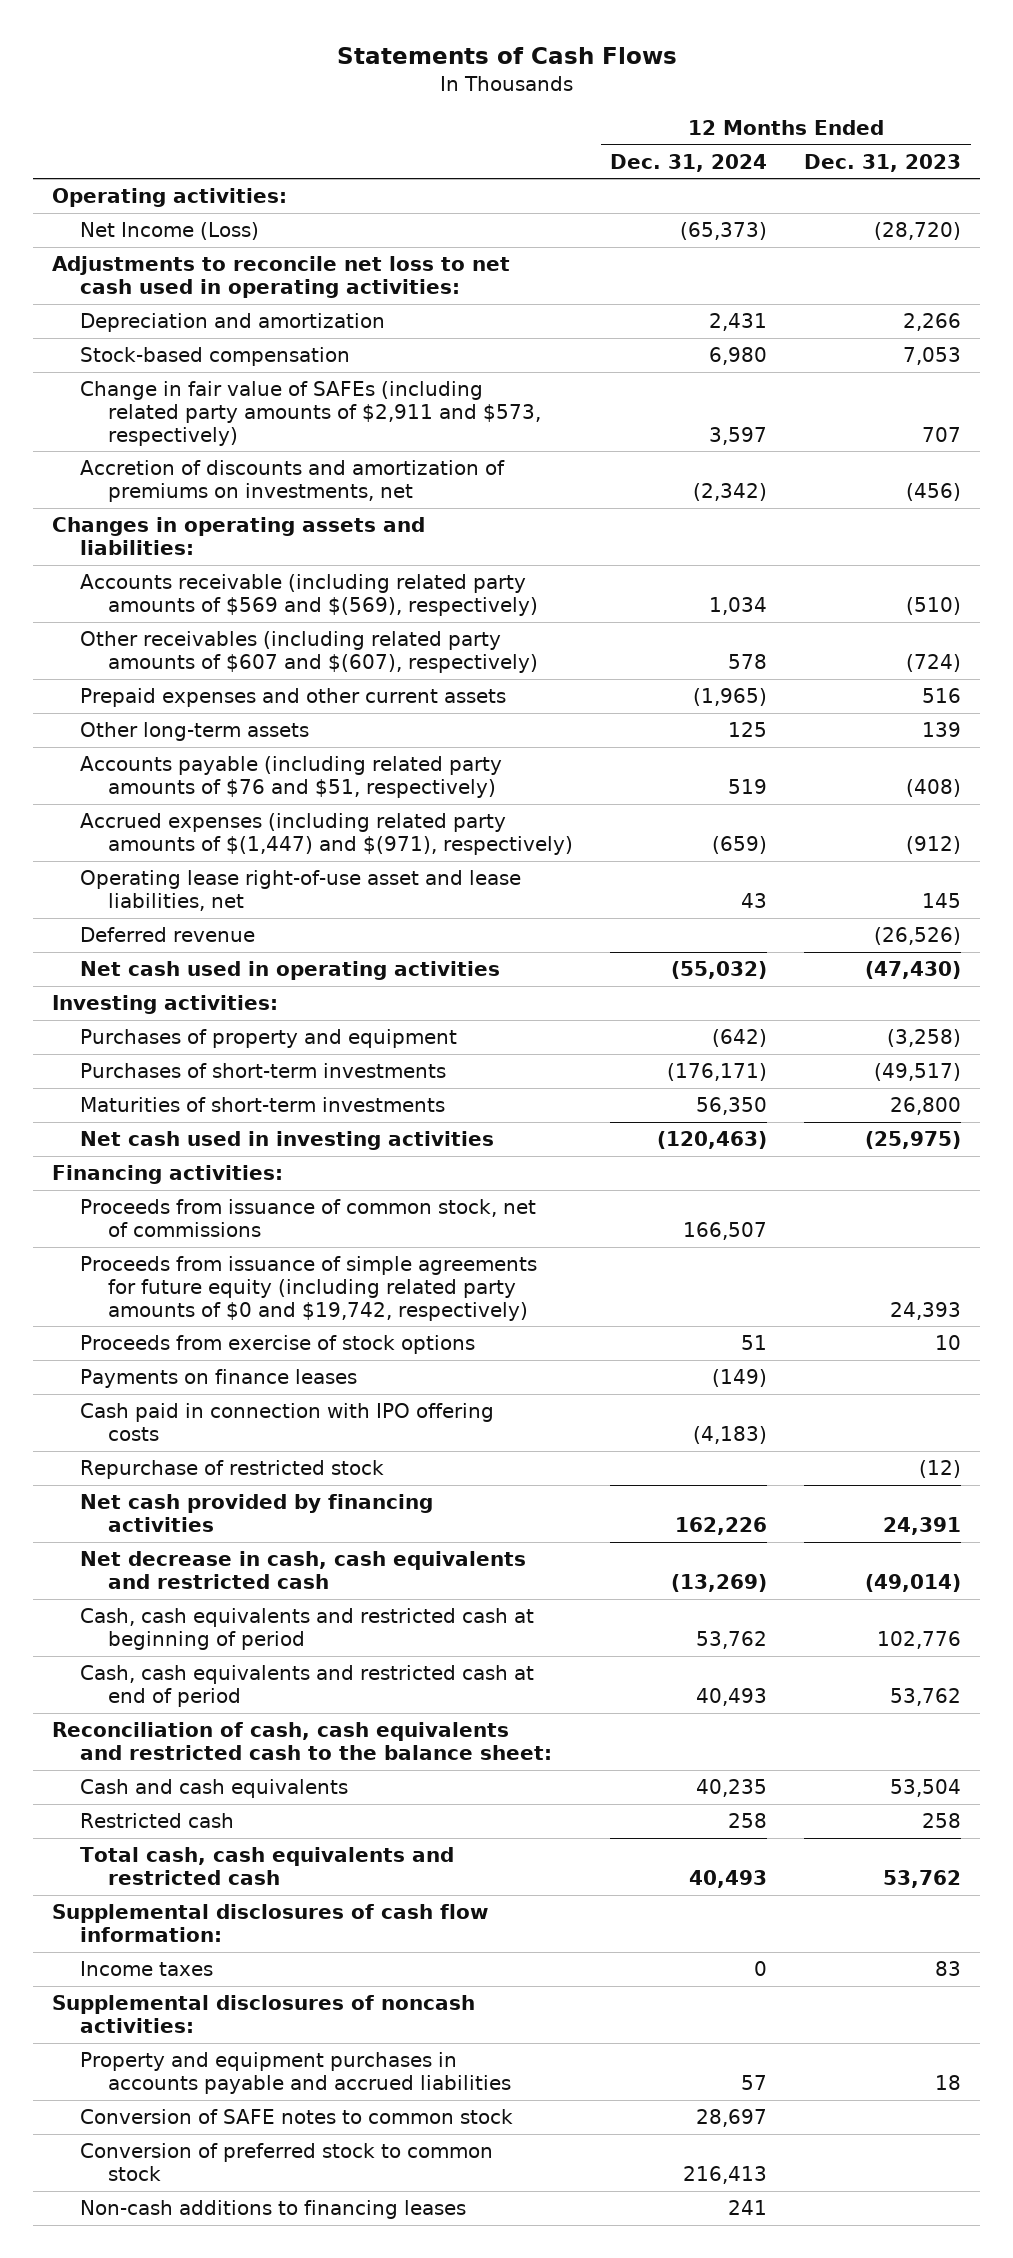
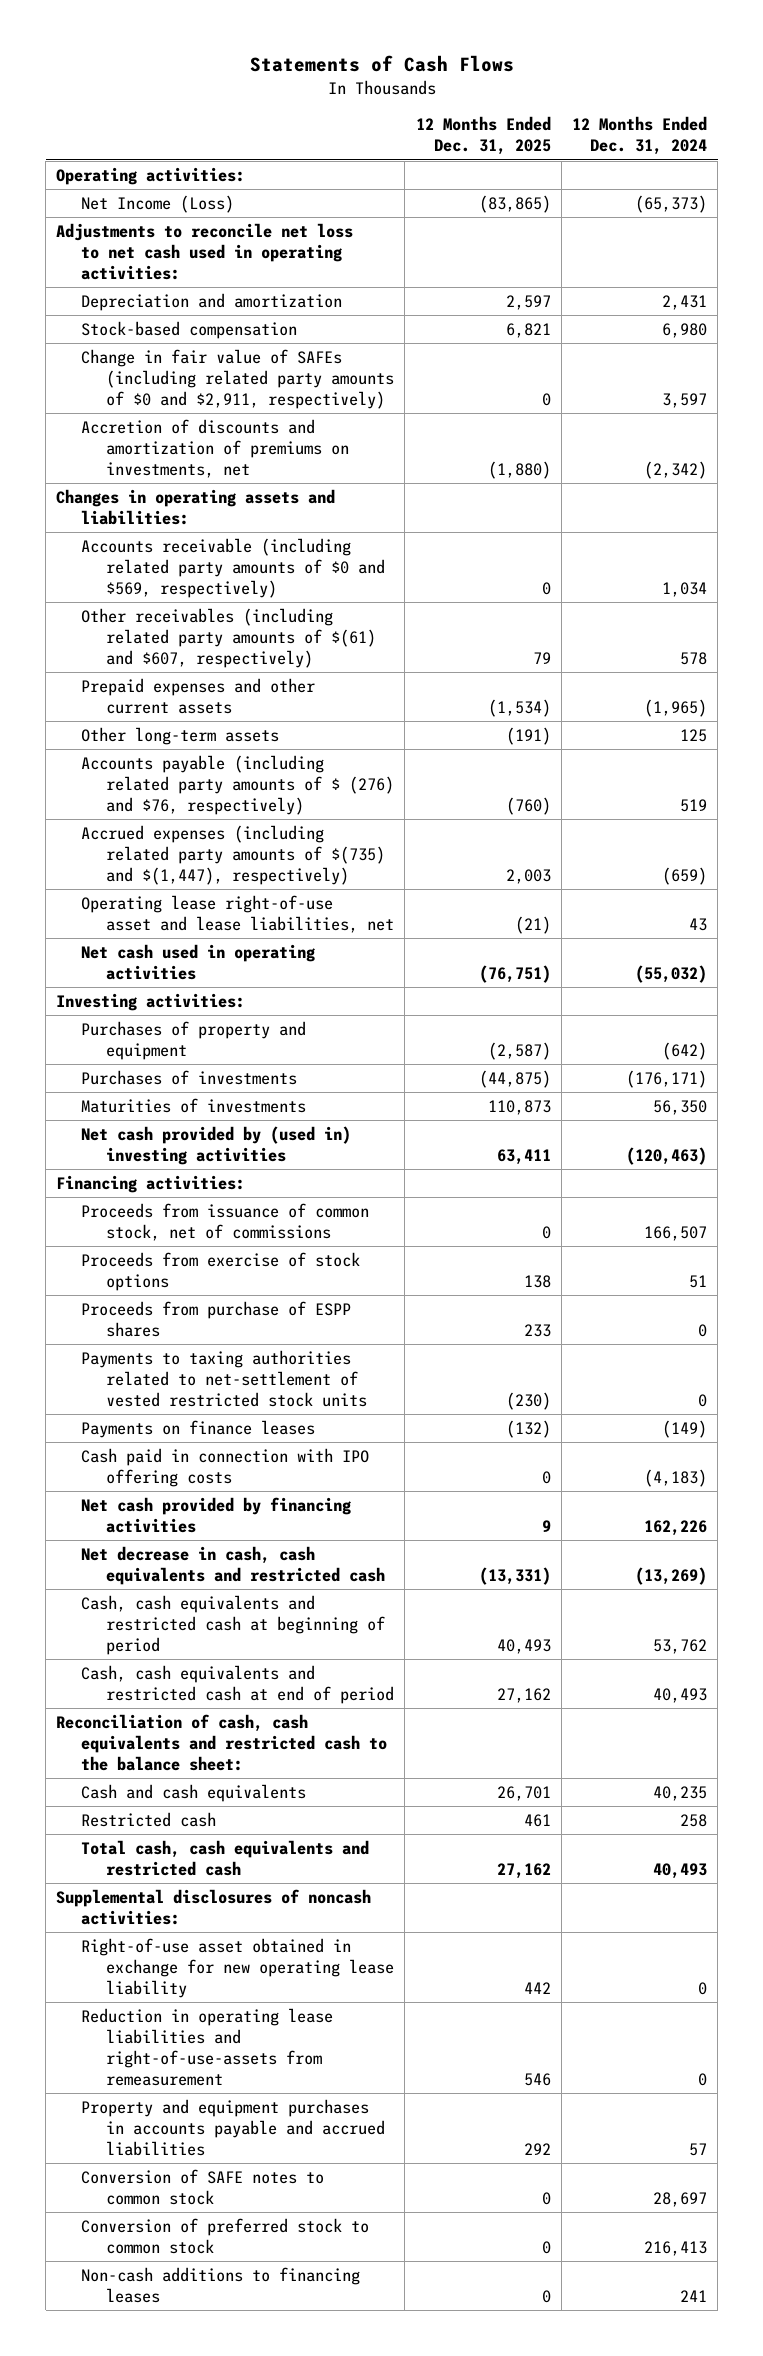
[804,153,962,172] Dec. 31, 2023 -> none
none -> [415,116,551,156] 12 Months Ended Dec. 31, 2025
[79,381,541,446] Change in fair value of SAFEs (including related party amounts of $2,911 and $573, respectively) -> [81,349,395,409] Change in fair value of SAFEs (including related party amounts of $0 and $2,911, respectively)
[79,574,538,616] Accounts receivable (including related party amounts of $569 and $(569), respectively) -> [81,538,386,598] Accounts receivable (including related party amounts of $0 and $569, respectively)
[79,631,538,673] Other receivables (including related party amounts of $607 and $(607), respectively) -> [81,608,377,668] Other receivables (including related party amounts of $(61) and $607, respectively)
[79,756,502,798] Accounts payable (including related party amounts of $76 and $51, respectively) -> [81,755,395,815] Accounts payable (including related party amounts of $ (276) and $76, respectively)
[79,813,573,855] Accrued expenses (including related party amounts of $(1,447) and $(971), respectively) -> [81,825,386,885] Accrued expenses (including related party amounts of $(735) and $(1,447), respectively)
[79,927,255,943] Deferred revenue -> none
[79,1063,446,1079] Purchases of short-term investments -> [81,1070,298,1086] Purchases of investments
[79,1097,445,1113] Maturities of short-term investments -> [81,1098,307,1114] Maturities of investments
[79,1131,494,1151] Net cash used in investing activities -> [81,1126,352,1165] Net cash provided by (used in) investing activities
[79,1256,537,1321] Proceeds from issuance of simple agreements for future equity (including related party amounts of $0 and $19,742, respectively) -> none
none -> [81,1301,352,1337] Proceeds from purchase of ESPP shares
none -> [81,1350,368,1407] Payments to taxing authorities related to net-settlement of vested restricted stock units
[79,1460,384,1480] Repurchase of restricted stock -> none
[52,1904,489,1942] Supplemental disclosures of cash flow information: -> none
[79,1961,213,1977] Income taxes -> none
none -> [81,1938,395,1998] Right-of-use asset obtained in exchange for new operating lease liability
none -> [81,2008,334,2086] Reduction in operating lease liabilities and right-of-use-assets from remeasurement

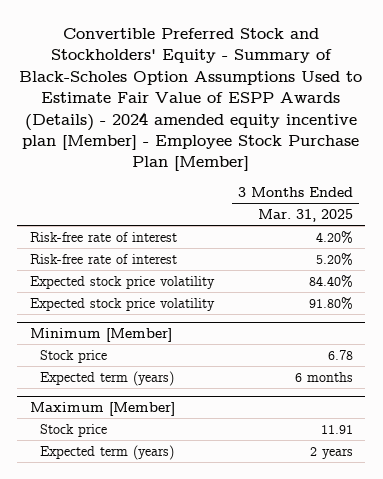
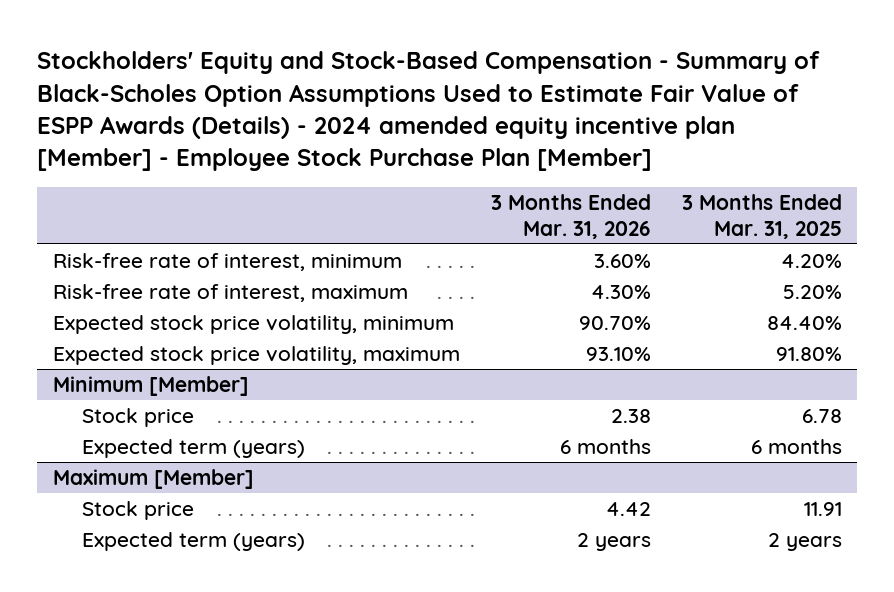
[19,27,363,172] Convertible Preferred Stock and Stockholders' Equity - Summary of Black-Scholes Option Assumptions Used to Estimate Fair Value of ESPP Awards (Details) - 2024 amended equity incentive plan [Member] - Employee Stock Purchase Plan [Member] -> [37,51,821,172] Stockholders' Equity and Stock-Based Compensation - Summary of Black-Scholes Option Assumptions Used to Estimate Fair Value of ESPP Awards (Details) - 2024 amended equity incentive plan [Member] - Employee Stock Purchase Plan [Member]
none -> [490,194,651,239] 3 Months Ended Mar. 31, 2026
[29,231,177,242] Risk-free rate of interest -> [52,252,402,271] Risk-free rate of interest, minimum
[29,253,177,264] Risk-free rate of interest -> [52,283,408,302] Risk-free rate of interest, maximum
[29,275,215,289] Expected stock price volatility -> [52,314,454,334] Expected stock price volatility, minimum
[29,297,215,311] Expected stock price volatility -> [52,345,460,365] Expected stock price volatility, maximum

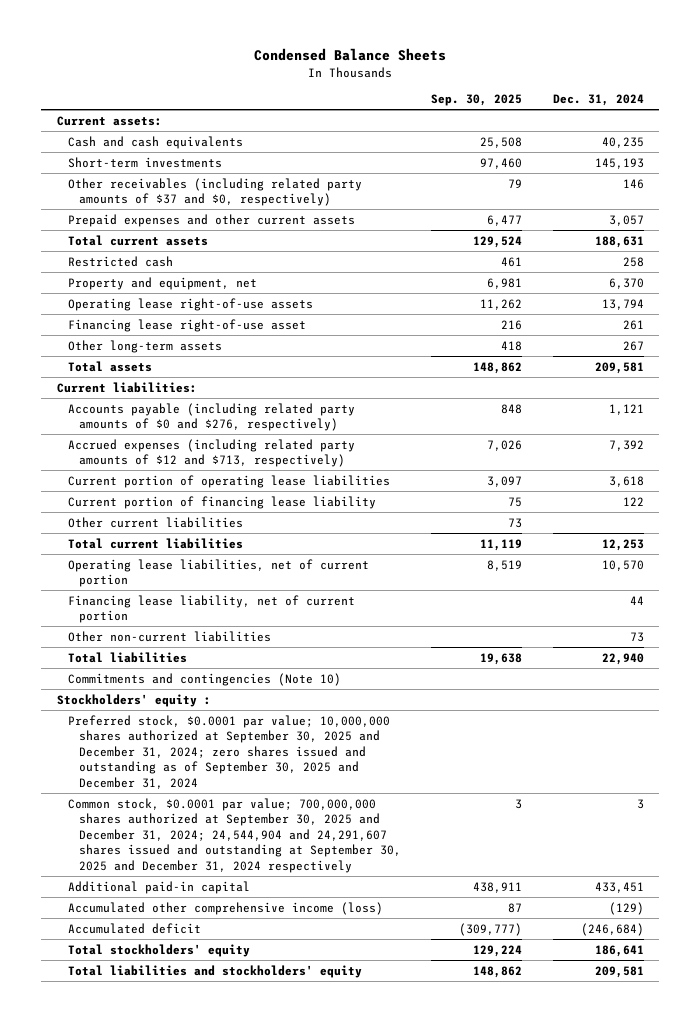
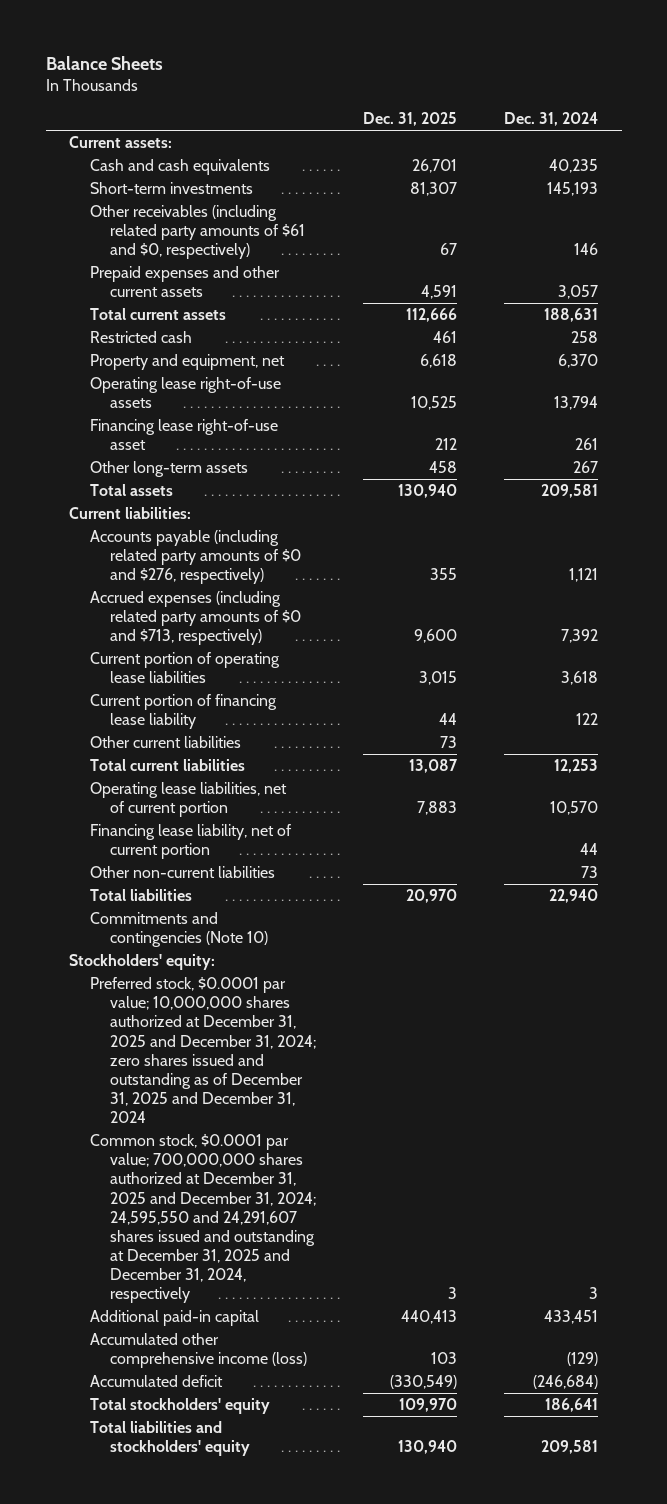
[254,48,447,62] Condensed Balance Sheets -> [45,56,163,71] Balance Sheets
[431,94,523,107] Sep. 30, 2025 -> none
none -> [363,112,458,127] Dec. 31, 2025
[67,177,362,207] Other receivables (including related party amounts of $37 and $0, respectively) -> [89,205,306,260] Other receivables (including related party amounts of $61 and $0, respectively)
[67,438,355,468] Accrued expenses (including related party amounts of $12 and $713, respectively) -> [89,591,302,646] Accrued expenses (including related party amounts of $0 and $713, respectively)
[56,693,211,707] Stockholders' equity : -> [69,954,216,971] Stockholders' equity:
[67,714,390,789] Preferred stock, $0.0001 par value; 10,000,000 shares authorized at September 30, 2025 and December 31, 2024; zero shares issued and outstanding as of September 30, 2025 and December 31, 2024 -> [89,977,317,1124] Preferred stock, $0.0001 par value; 10,000,000 shares authorized at December 31, 2025 and December 31, 2024; zero shares issued and outstanding as of December 31, 2025 and December 31, 2024
[67,797,401,873] Common stock, $0.0001 par value; 700,000,000 shares authorized at September 30, 2025 and December 31, 2024; 24,544,904 and 24,291,607 shares issued and outstanding at September 30, 2025 and December 31, 2024 respectively -> [89,1134,317,1304] Common stock, $0.0001 par value; 700,000,000 shares authorized at December 31, 2025 and December 31, 2024; 24,595,550 and 24,291,607 shares issued and outstanding at December 31, 2025 and December 31, 2024, respectively

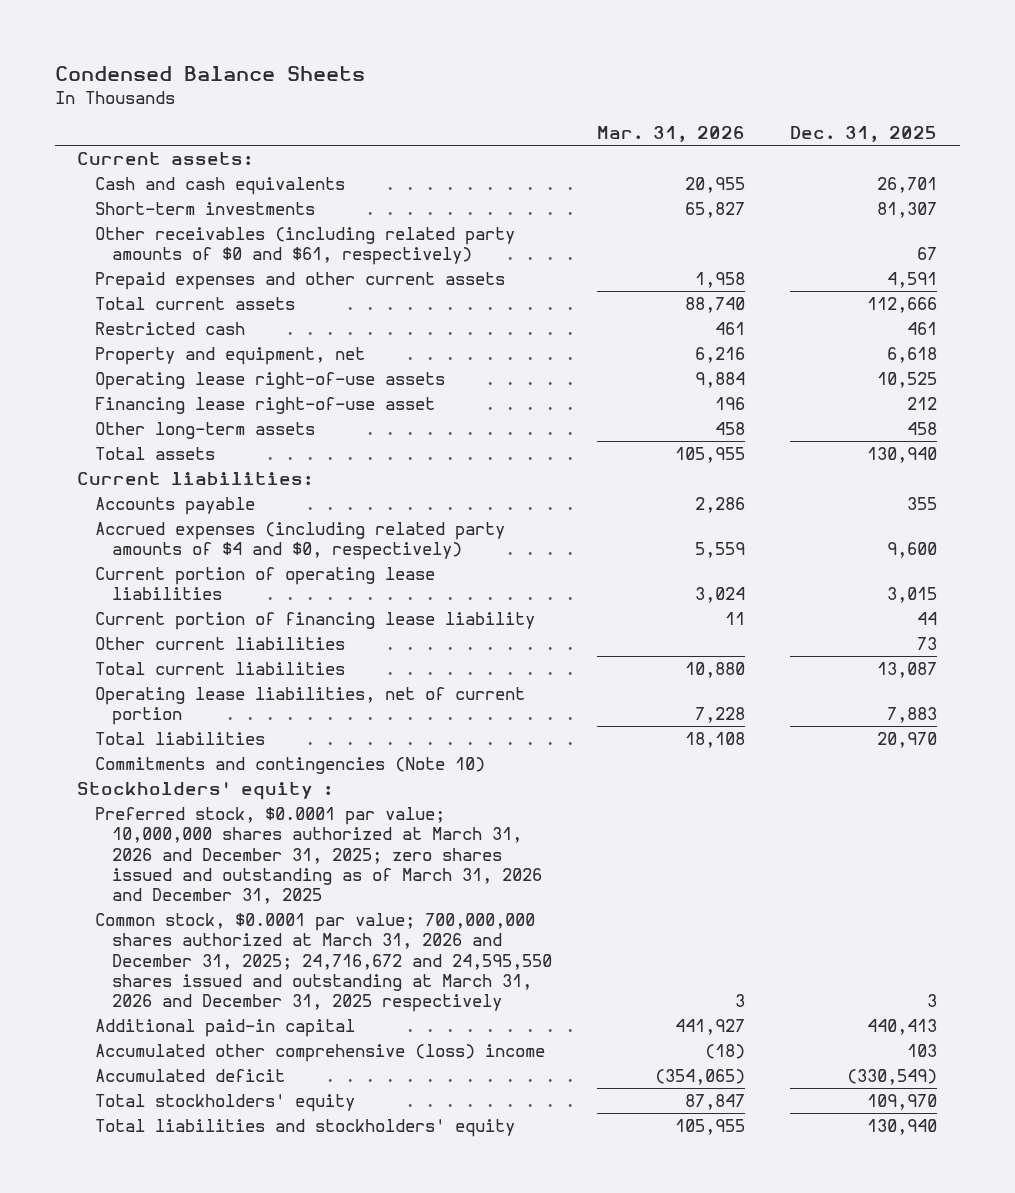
[45,56,163,71] Balance Sheets -> [54,66,365,82] Condensed Balance Sheets
[504,112,599,127] Dec. 31, 2024 -> none
none -> [597,126,746,143] Mar. 31, 2026
[89,205,306,260] Other receivables (including related party amounts of $61 and $0, respectively) -> [94,226,515,266] Other receivables (including related party amounts of $0 and $61, respectively)
[89,530,302,585] Accounts payable (including related party amounts of $0 and $276, respectively) -> [94,496,255,515] Accounts payable
[89,591,302,646] Accrued expenses (including related party amounts of $0 and $713, respectively) -> [94,521,505,561] Accrued expenses (including related party amounts of $4 and $0, respectively)
[89,824,292,860] Financing lease liability, net of current portion -> none
[89,866,275,879] Other non-current liabilities -> none
[69,954,216,971] Stockholders' equity: -> [77,781,334,800] Stockholders' equity :
[89,977,317,1124] Preferred stock, $0.0001 par value; 10,000,000 shares authorized at December 31, 2025 and December 31, 2024; zero shares issued and outstanding as of December 31, 2025 and December 31, 2024 -> [94,806,543,905] Preferred stock, $0.0001 par value; 10,000,000 shares authorized at March 31, 2026 and December 31, 2025; zero shares issued and outstanding as of March 31, 2026 and December 31, 2025
[89,1134,317,1304] Common stock, $0.0001 par value; 700,000,000 shares authorized at December 31, 2025 and December 31, 2024; 24,595,550 and 24,291,607 shares issued and outstanding at December 31, 2025 and December 31, 2024, respectively -> [94,912,553,1013] Common stock, $0.0001 par value; 700,000,000 shares authorized at March 31, 2026 and December 31, 2025; 24,716,672 and 24,595,550 shares issued and outstanding at March 31, 2026 and December 31, 2025 respectively
[89,1333,308,1369] Accumulated other comprehensive income (loss) -> [94,1043,545,1062] Accumulated other comprehensive (loss) income

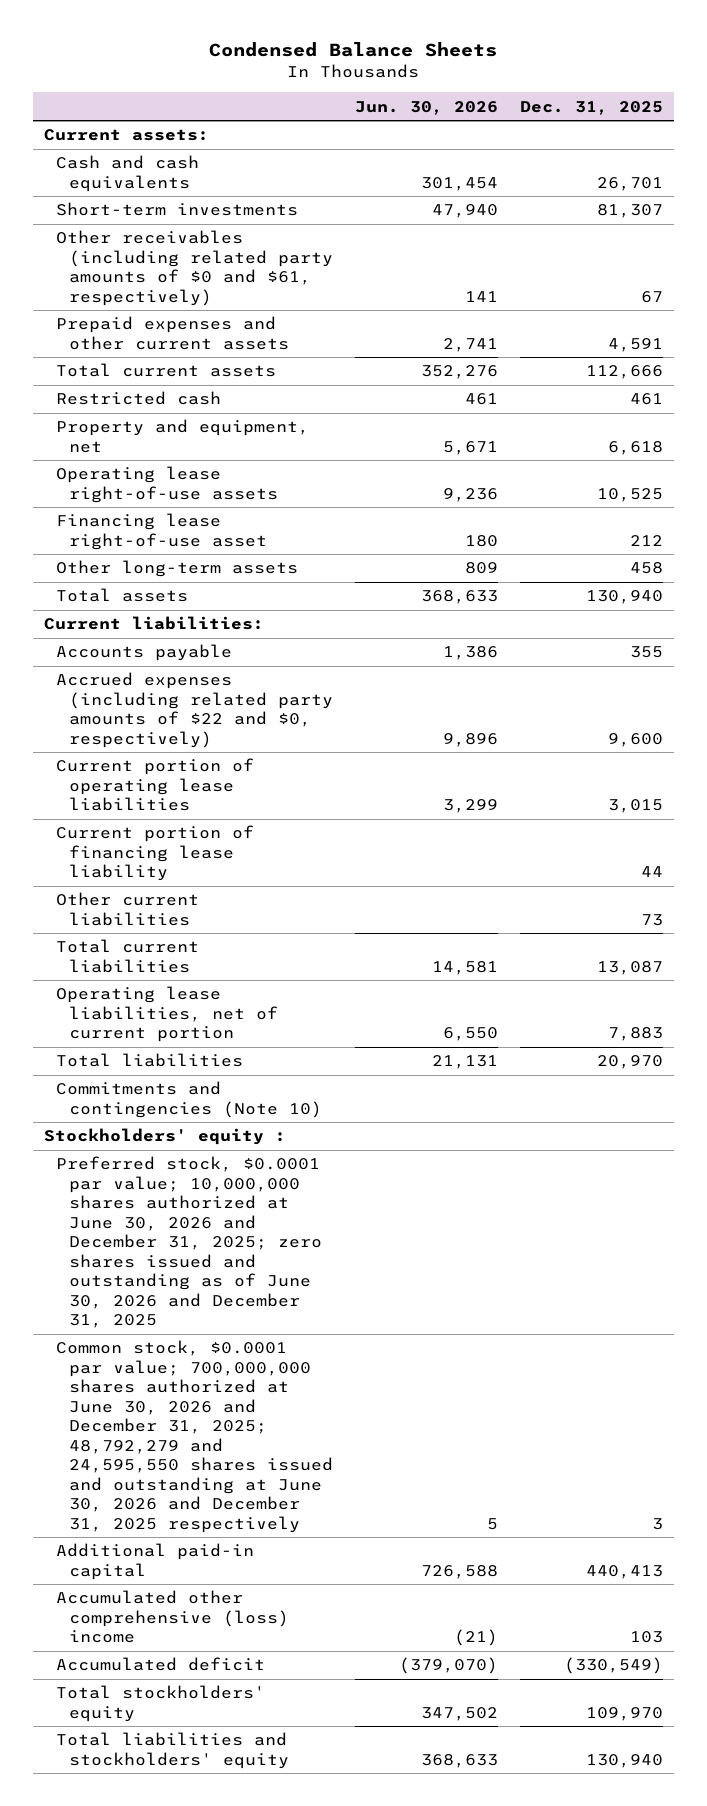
[597,126,746,143] Mar. 31, 2026 -> none
none -> [354,100,498,115] Jun. 30, 2026
[94,521,505,561] Accrued expenses (including related party amounts of $4 and $0, respectively) -> [56,672,333,748] Accrued expenses (including related party amounts of $22 and $0, respectively)
[94,806,543,905] Preferred stock, $0.0001 par value; 10,000,000 shares authorized at March 31, 2026 and December 31, 2025; zero shares issued and outstanding as of March 31, 2026 and December 31, 2025 -> [56,1156,322,1329] Preferred stock, $0.0001 par value; 10,000,000 shares authorized at June 30, 2026 and December 31, 2025; zero shares issued and outstanding as of June 30, 2026 and December 31, 2025
[94,912,553,1013] Common stock, $0.0001 par value; 700,000,000 shares authorized at March 31, 2026 and December 31, 2025; 24,716,672 and 24,595,550 shares issued and outstanding at March 31, 2026 and December 31, 2025 respectively -> [56,1340,333,1533] Common stock, $0.0001 par value; 700,000,000 shares authorized at June 30, 2026 and December 31, 2025; 48,792,279 and 24,595,550 shares issued and outstanding at June 30, 2026 and December 31, 2025 respectively

